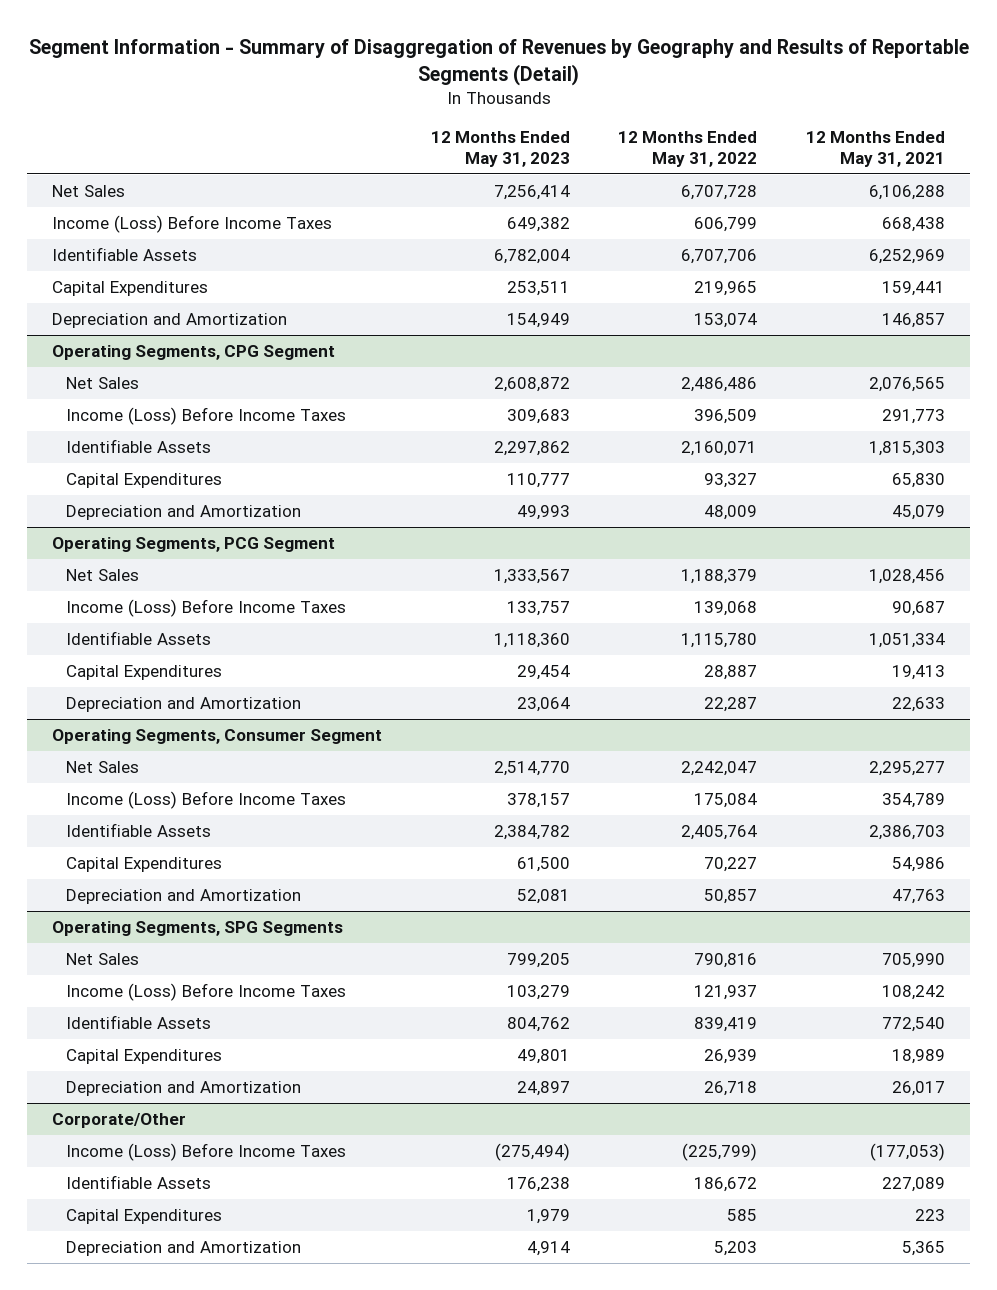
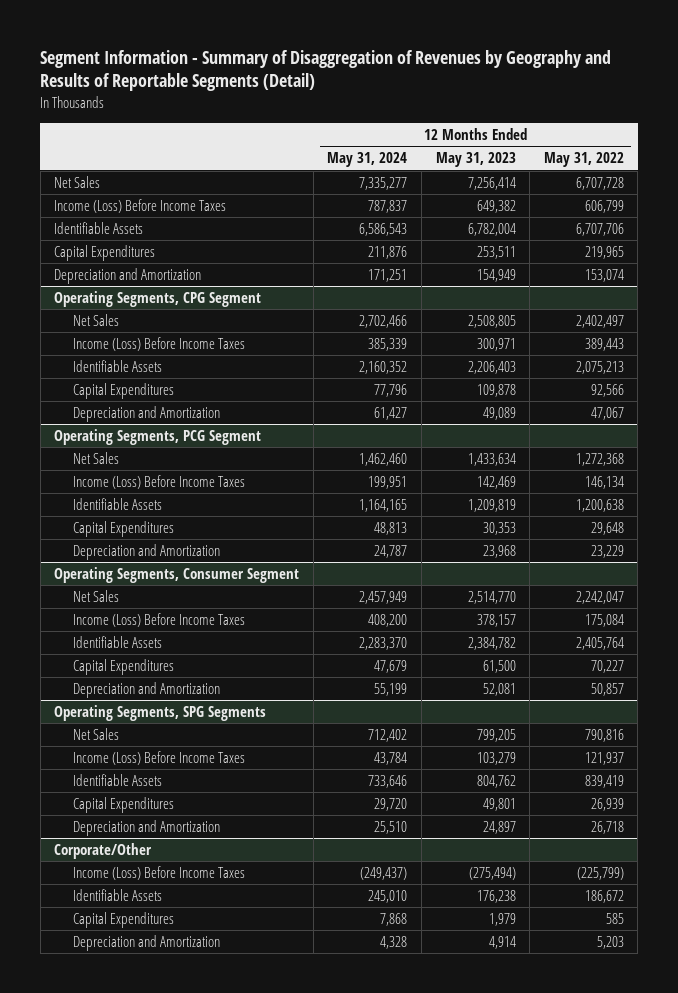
[806,131,946,167] 12 Months Ended May 31, 2021 -> none
none -> [327,152,408,168] May 31, 2024
[493,377,570,393] 2,608,872 -> [467,315,516,329] 2,508,805
[681,377,758,393] 2,486,486 -> [575,315,624,329] 2,402,497
[506,409,570,425] 309,683 -> [476,338,516,352] 300,971
[694,409,758,425] 396,509 -> [584,338,624,352] 389,443
[493,441,570,457] 2,297,862 -> [467,361,516,375] 2,206,403
[681,441,758,457] 2,160,071 -> [575,361,624,375] 2,075,213
[506,473,570,489] 110,777 -> [476,384,516,398] 109,878
[704,473,758,489] 93,327 -> [590,384,624,398] 92,566
[516,505,570,521] 49,993 -> [482,407,516,421] 49,089
[704,505,758,521] 48,009 -> [590,407,624,421] 47,067
[493,569,570,585] 1,333,567 -> [467,453,516,467] 1,433,634
[681,569,758,585] 1,188,379 -> [575,453,624,467] 1,272,368
[506,601,570,617] 133,757 -> [476,476,516,490] 142,469
[694,601,758,617] 139,068 -> [584,476,624,490] 146,134
[493,633,570,649] 1,118,360 -> [467,499,516,513] 1,209,819
[681,633,758,649] 1,115,780 -> [575,499,624,513] 1,200,638
[516,665,570,681] 29,454 -> [482,522,516,536] 30,353
[704,665,758,681] 28,887 -> [590,522,624,536] 29,648
[516,697,570,713] 23,064 -> [482,545,516,559] 23,968
[704,697,758,713] 22,287 -> [590,545,624,559] 23,229

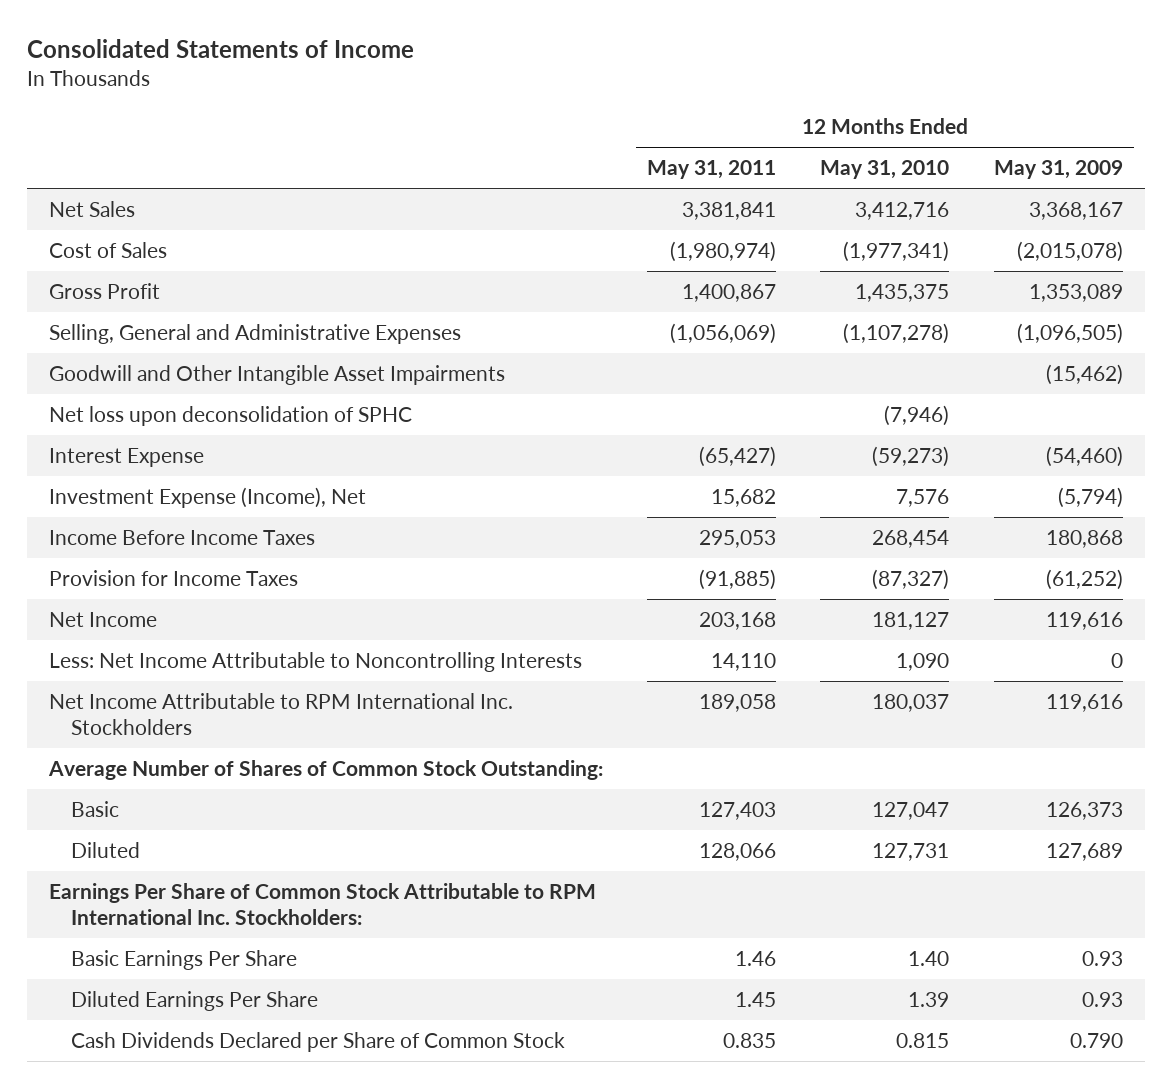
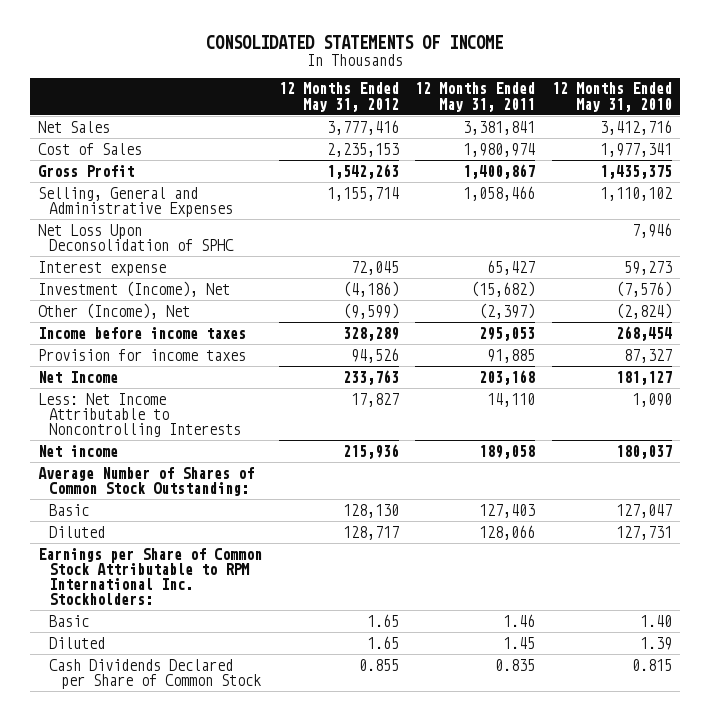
[26,39,414,59] Consolidated Statements of Income -> [205,34,503,49] CONSOLIDATED STATEMENTS OF INCOME
[993,160,1123,180] May 31, 2009 -> none
none -> [278,82,399,112] 12 Months Ended May 31, 2012
[670,240,777,262] (1,980,974) -> [463,142,536,157] 1,980,974
[843,240,950,262] (1,977,341) -> [599,142,672,157] 1,977,341
[48,364,505,385] Goodwill and Other Intangible Asset Impairments -> none
[670,322,777,344] (1,056,069) -> [463,185,536,201] 1,058,466
[843,322,950,344] (1,107,278) -> [599,186,672,201] 1,110,102
[48,405,412,426] Net loss upon deconsolidation of SPHC -> [38,223,235,251] Net Loss Upon Deconsolidation of SPHC
[884,404,950,426] (7,946) -> [631,222,672,238] 7,946
[48,447,204,467] Interest Expense -> [38,260,167,276] Interest expense
[699,445,777,467] (65,427) -> [487,259,536,275] 65,427
[872,445,950,467] (59,273) -> [623,260,672,275] 59,273
[48,486,366,508] Investment Expense (Income), Net -> [38,280,231,297] Investment (Income), Net
[711,488,777,507] 15,682 -> [471,280,536,297] (15,682)
[896,488,950,507] 7,576 -> [615,280,672,297] (7,576)
none -> [38,302,191,319] Other (Income), Net
[48,529,315,545] Income Before Income Taxes -> [38,326,247,339] Income before income taxes
[48,569,298,586] Provision for Income Taxes -> [38,348,247,361] Provision for income taxes
[699,568,777,590] (91,885) -> [487,348,536,363] 91,885
[872,568,950,590] (87,327) -> [623,348,672,363] 87,327
[48,692,513,735] Net Income Attributable to RPM International Inc. Stockholders -> [38,444,119,457] Net income
[48,882,596,925] Earnings Per Share of Common Stock Attributable to RPM International Inc. Stockholders: -> [38,547,263,606] Earnings per Share of Common Stock Attributable to RPM International Inc. Stockholders:
[70,949,297,970] Basic Earnings Per Share -> [49,614,90,627] Basic
[70,990,318,1011] Diluted Earnings Per Share -> [49,636,106,649] Diluted

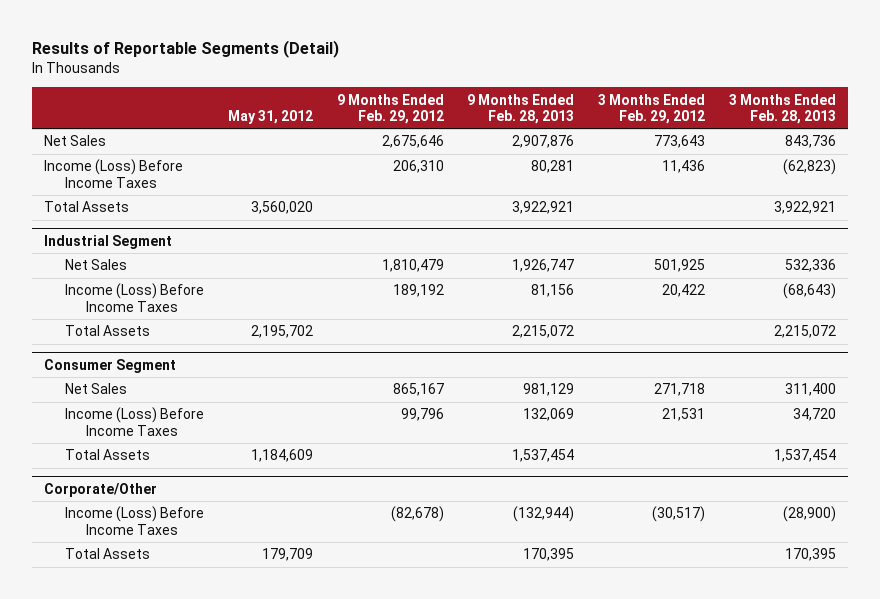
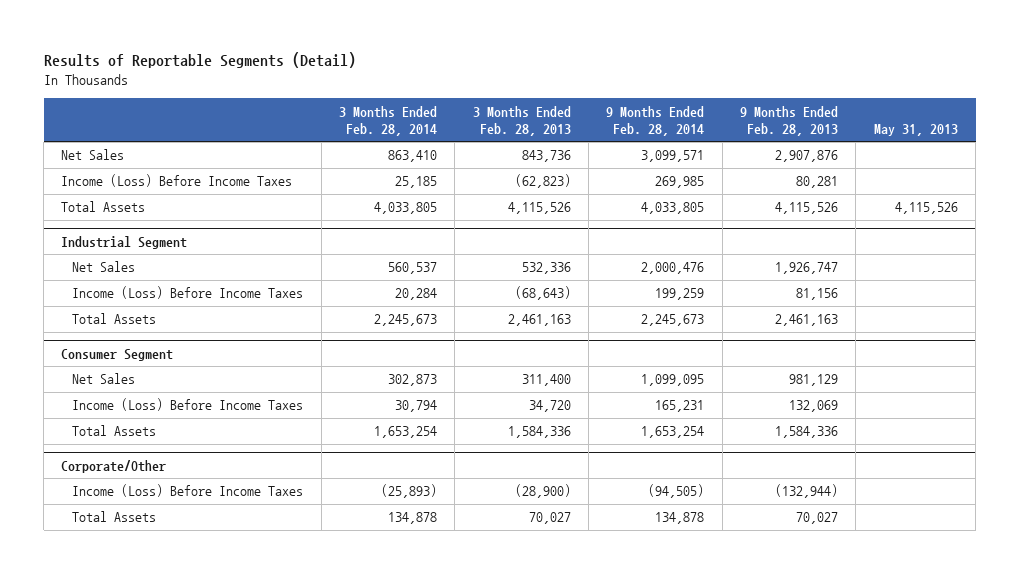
[227,109,313,124] May 31, 2012 -> none
[336,93,444,124] 9 Months Ended Feb. 29, 2012 -> none
[598,93,706,124] 3 Months Ended Feb. 29, 2012 -> none
none -> [338,105,437,136] 3 Months Ended Feb. 28, 2014
none -> [606,105,705,136] 9 Months Ended Feb. 28, 2014
none -> [873,123,958,136] May 31, 2013
[512,201,575,215] 3,922,921 -> [775,202,839,215] 4,115,526
[774,201,837,215] 3,922,921 -> [507,202,571,215] 4,115,526
[512,325,575,339] 2,215,072 -> [775,314,839,327] 2,461,163
[774,325,837,339] 2,215,072 -> [507,314,571,327] 2,461,163
[512,449,575,463] 1,537,454 -> [775,426,839,439] 1,584,336
[774,449,837,463] 1,537,454 -> [507,426,571,439] 1,584,336
[523,548,575,562] 170,395 -> [796,512,839,525] 70,027
[785,548,837,562] 170,395 -> [528,512,571,525] 70,027

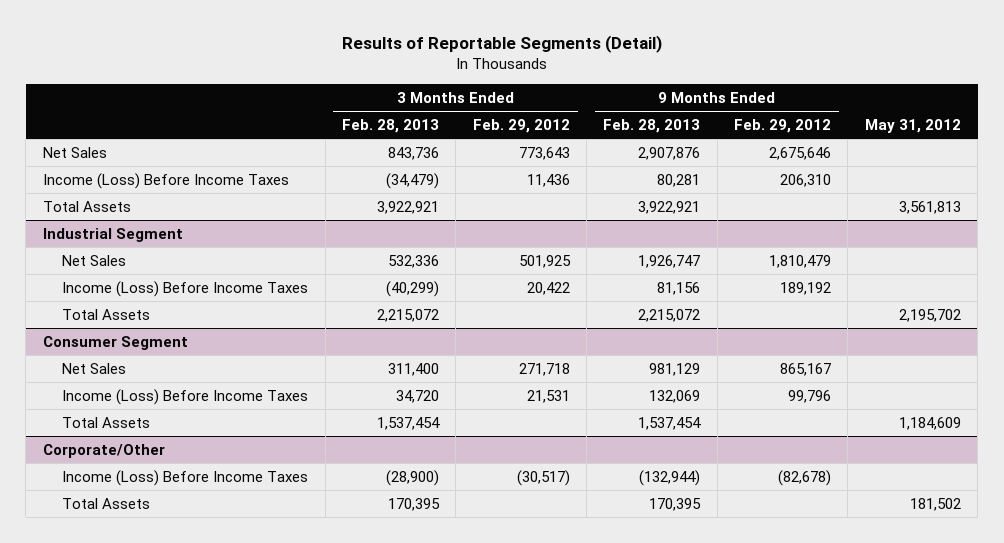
[338,105,437,136] 3 Months Ended Feb. 28, 2014 -> none
[606,105,705,136] 9 Months Ended Feb. 28, 2014 -> none
[873,123,958,136] May 31, 2013 -> none
none -> [472,119,570,134] Feb. 29, 2012
none -> [734,119,832,134] Feb. 29, 2012
none -> [864,119,961,134] May 31, 2012
[514,174,571,189] (62,823) -> [385,172,439,189] (34,479)
[507,202,571,215] 4,115,526 -> [376,200,439,214] 3,922,921
[775,202,839,215] 4,115,526 -> [638,200,701,214] 3,922,921
[514,286,571,301] (68,643) -> [385,280,439,297] (40,299)
[507,314,571,327] 2,461,163 -> [376,308,439,322] 2,215,072
[775,314,839,327] 2,461,163 -> [638,308,701,322] 2,215,072
[507,426,571,439] 1,584,336 -> [376,416,440,430] 1,537,454
[775,426,839,439] 1,584,336 -> [638,416,702,430] 1,537,454
[528,512,571,525] 70,027 -> [387,497,440,511] 170,395
[796,512,839,525] 70,027 -> [649,497,702,511] 170,395

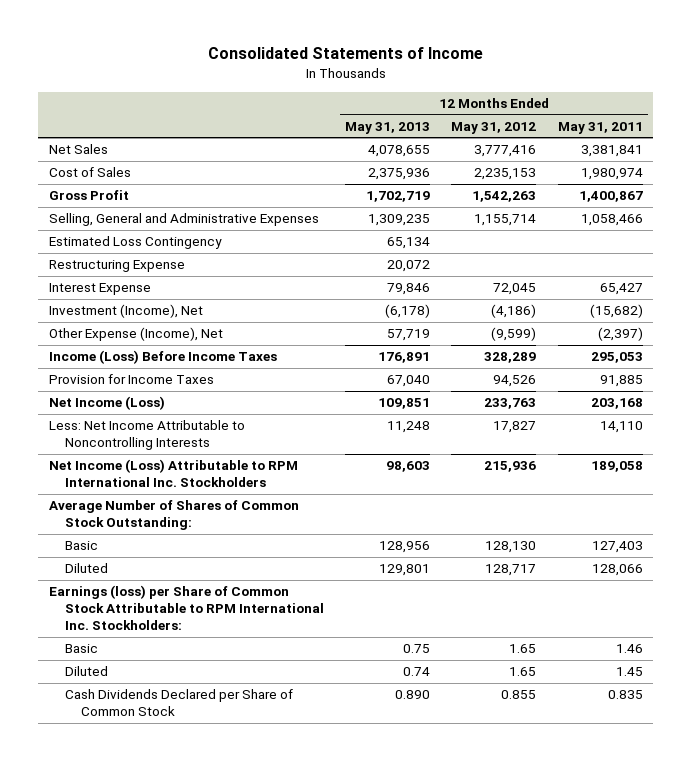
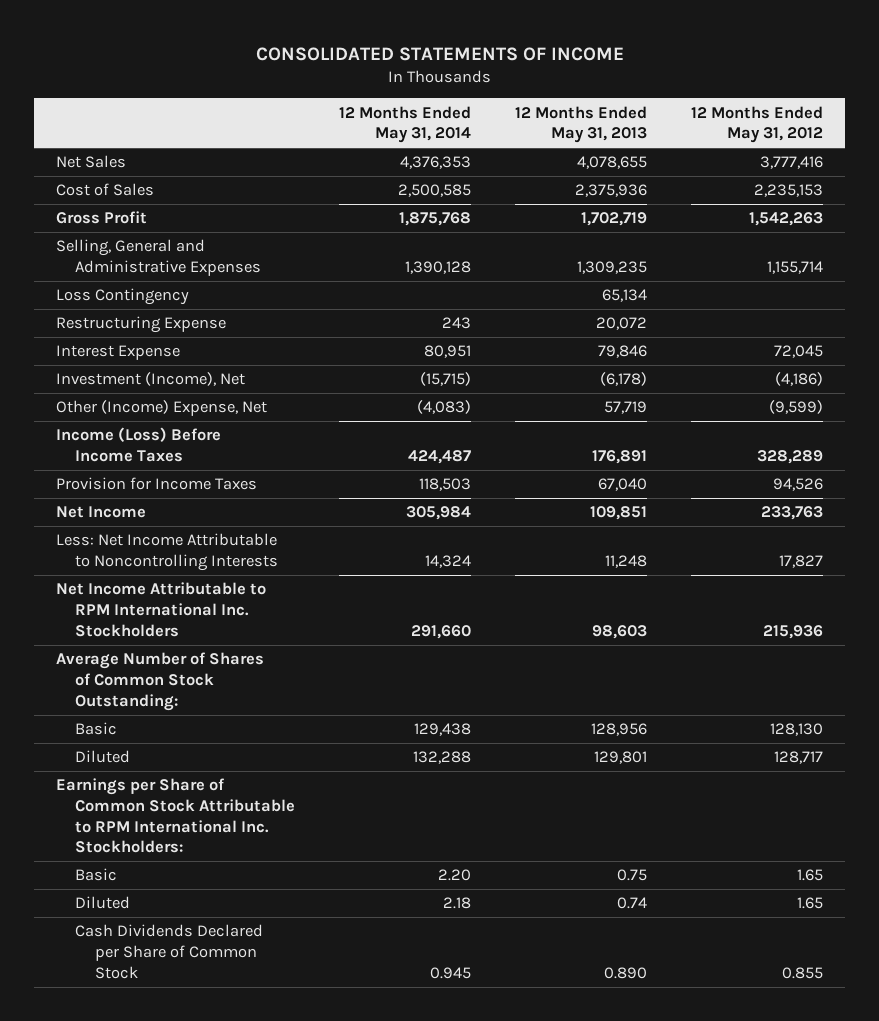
[207,47,483,60] Consolidated Statements of Income -> [255,46,624,61] CONSOLIDATED STATEMENTS OF INCOME
[557,121,643,134] May 31, 2011 -> none
none -> [339,105,472,144] 12 Months Ended May 31, 2014
[48,236,222,250] Estimated Loss Contingency -> [56,288,190,306] Loss Contingency
[48,327,223,342] Other Expense (Income), Net -> [56,400,268,417] Other (Income) Expense, Net
[48,396,165,411] Net Income (Loss) -> [56,506,147,519] Net Income
[48,459,298,488] Net Income (Loss) Attributable to RPM International Inc. Stockholders -> [56,582,267,637] Net Income Attributable to RPM International Inc. Stockholders
[48,585,324,631] Earnings (loss) per Share of Common Stock Attributable to RPM International Inc. Stockholders: -> [56,778,296,854] Earnings per Share of Common Stock Attributable to RPM International Inc. Stockholders:

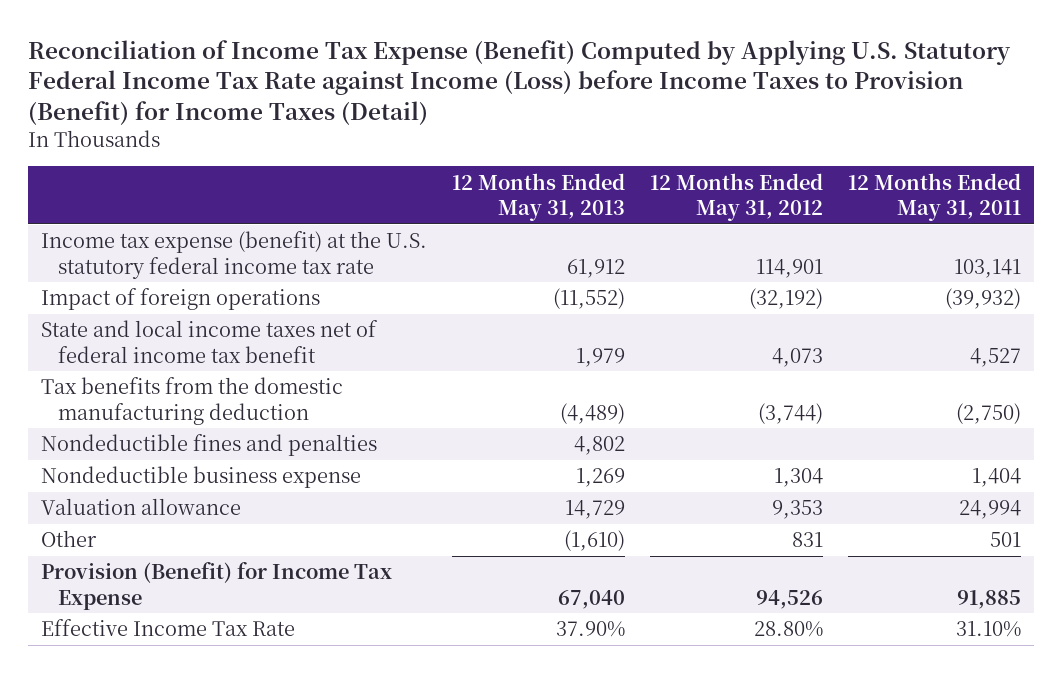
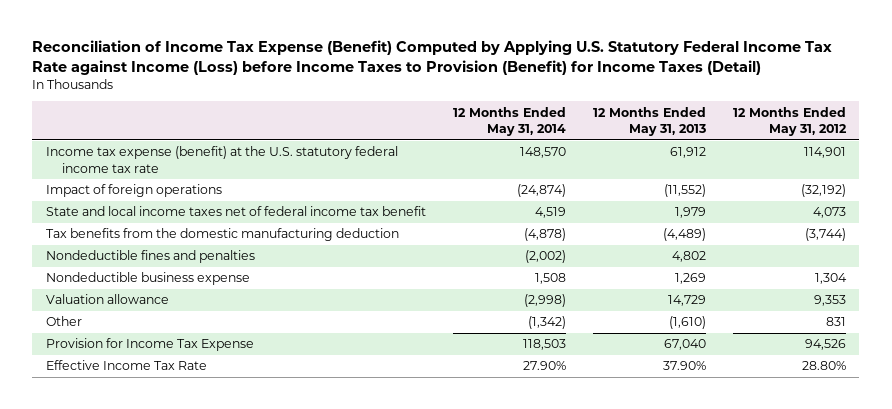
[848,172,1022,222] 12 Months Ended May 31, 2011 -> none
none -> [452,106,566,137] 12 Months Ended May 31, 2014
[40,562,392,610] Provision (Benefit) for Income Tax Expense -> [45,338,254,352] Provision for Income Tax Expense

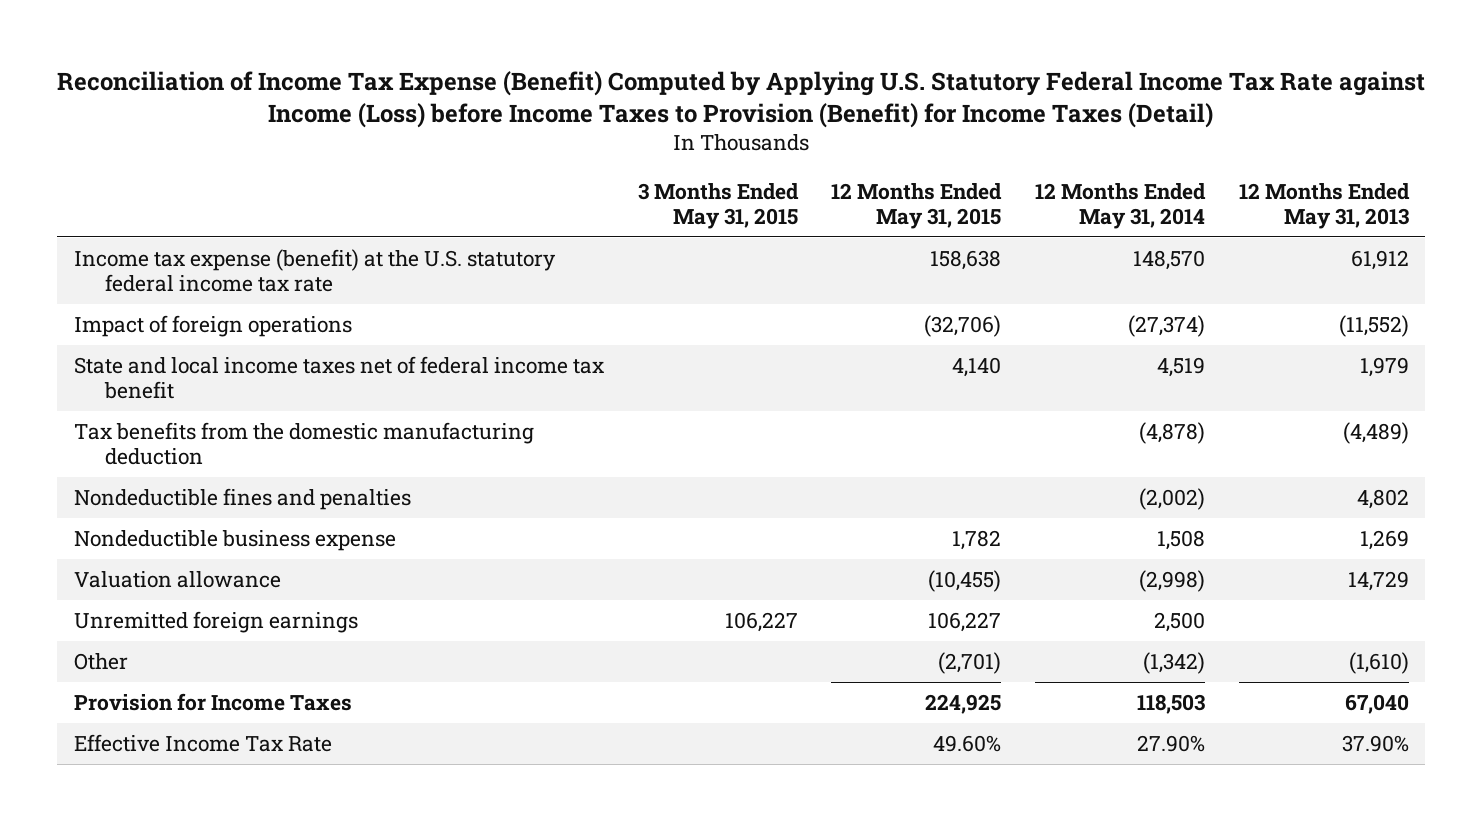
[732,106,847,137] 12 Months Ended May 31, 2012 -> none
none -> [637,182,799,230] 3 Months Ended May 31, 2015
none -> [831,182,1003,230] 12 Months Ended May 31, 2015
[516,184,566,198] (24,874) -> [1128,314,1206,337] (27,374)
none -> [74,610,359,633] Unremitted foreign earnings
[45,338,254,352] Provision for Income Tax Expense -> [74,692,353,711] Provision for Income Taxes

